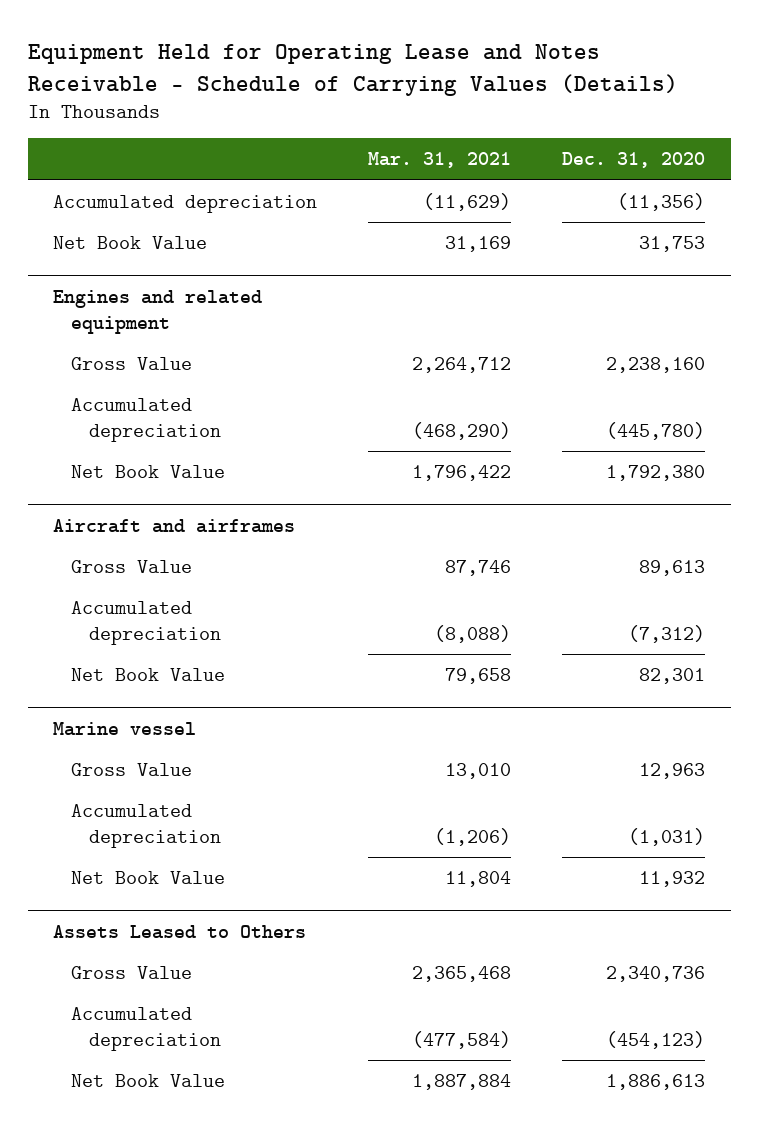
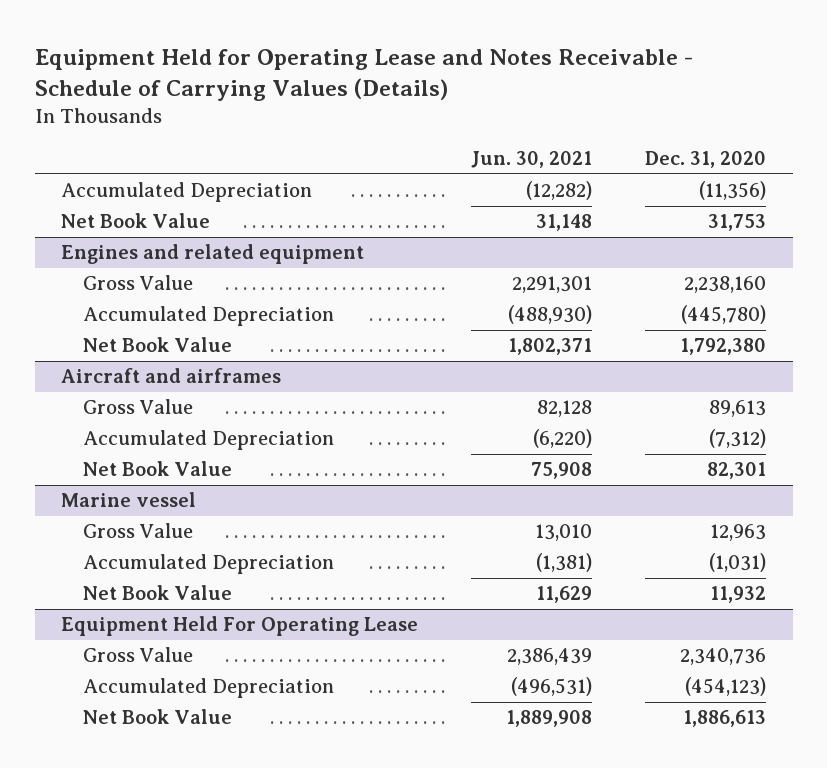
[368,152,512,169] Mar. 31, 2021 -> none
none -> [471,151,593,169] Jun. 30, 2021
[53,194,318,213] Accumulated depreciation -> [61,182,313,203] Accumulated Depreciation
[71,397,221,442] Accumulated depreciation -> [82,306,334,327] Accumulated Depreciation
[71,600,221,645] Accumulated depreciation -> [82,430,334,451] Accumulated Depreciation
[71,803,221,848] Accumulated depreciation -> [82,554,334,575] Accumulated Depreciation
[53,924,307,939] Assets Leased to Others -> none
none -> [61,616,419,637] Equipment Held For Operating Lease
[71,1006,221,1051] Accumulated depreciation -> [82,678,334,699] Accumulated Depreciation

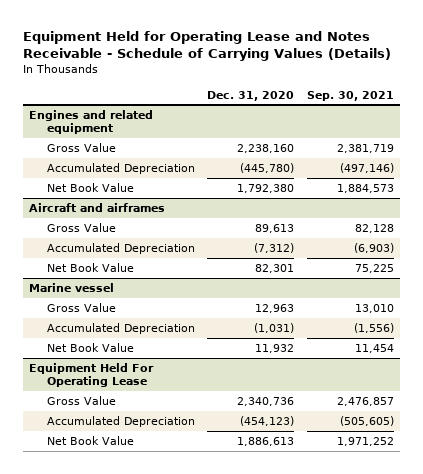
[471,151,593,169] Jun. 30, 2021 -> none
none -> [306,90,394,101] Sep. 30, 2021
[61,182,313,203] Accumulated Depreciation -> none
[61,213,211,229] Net Book Value -> none

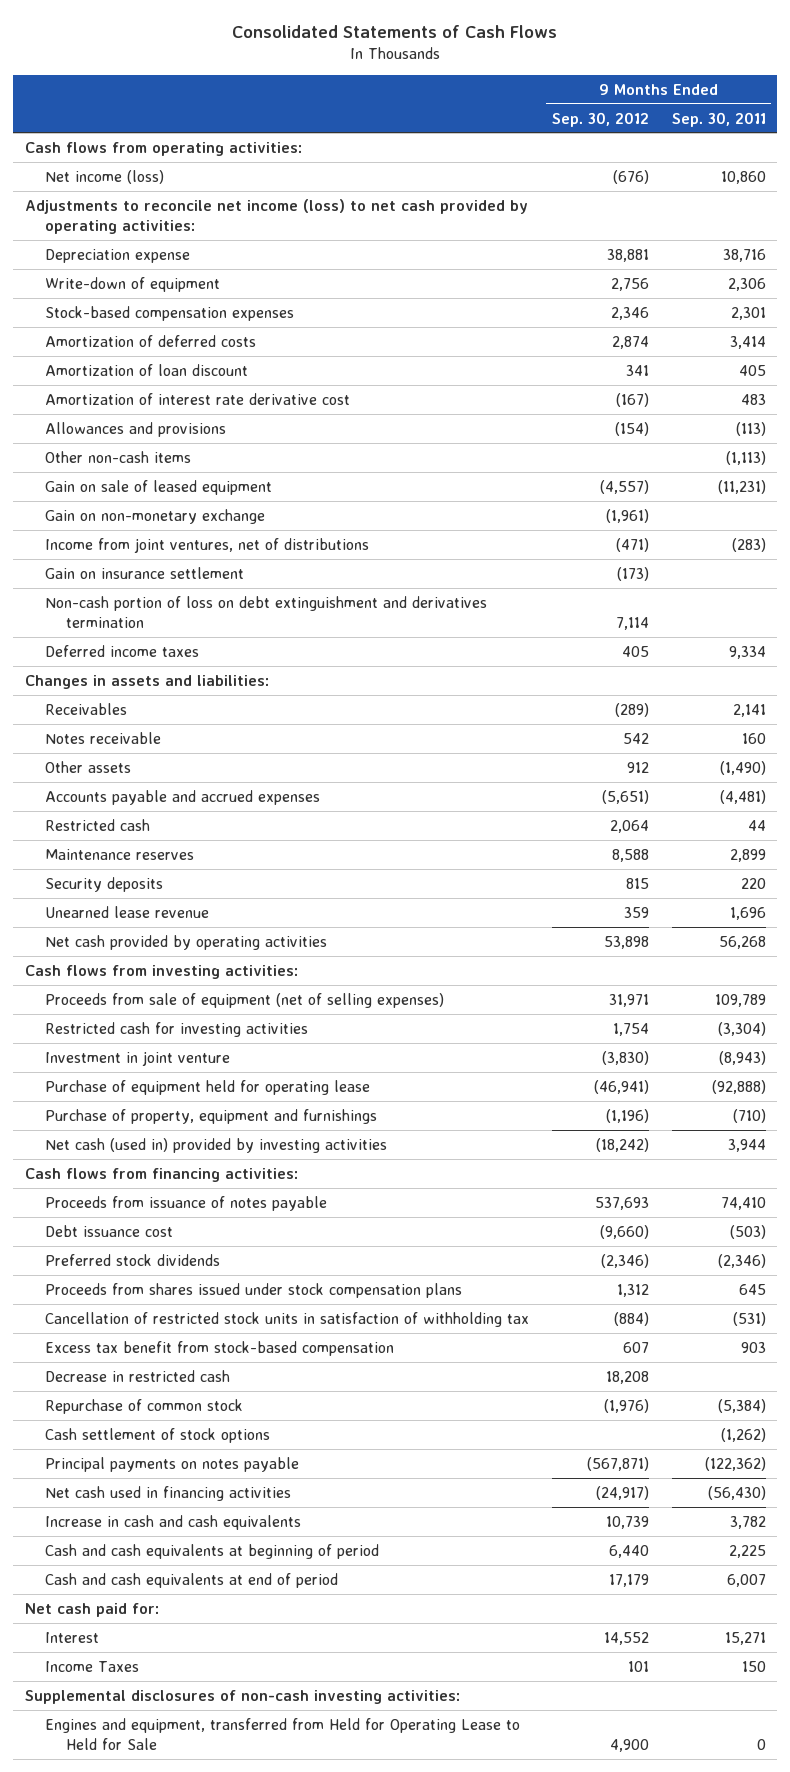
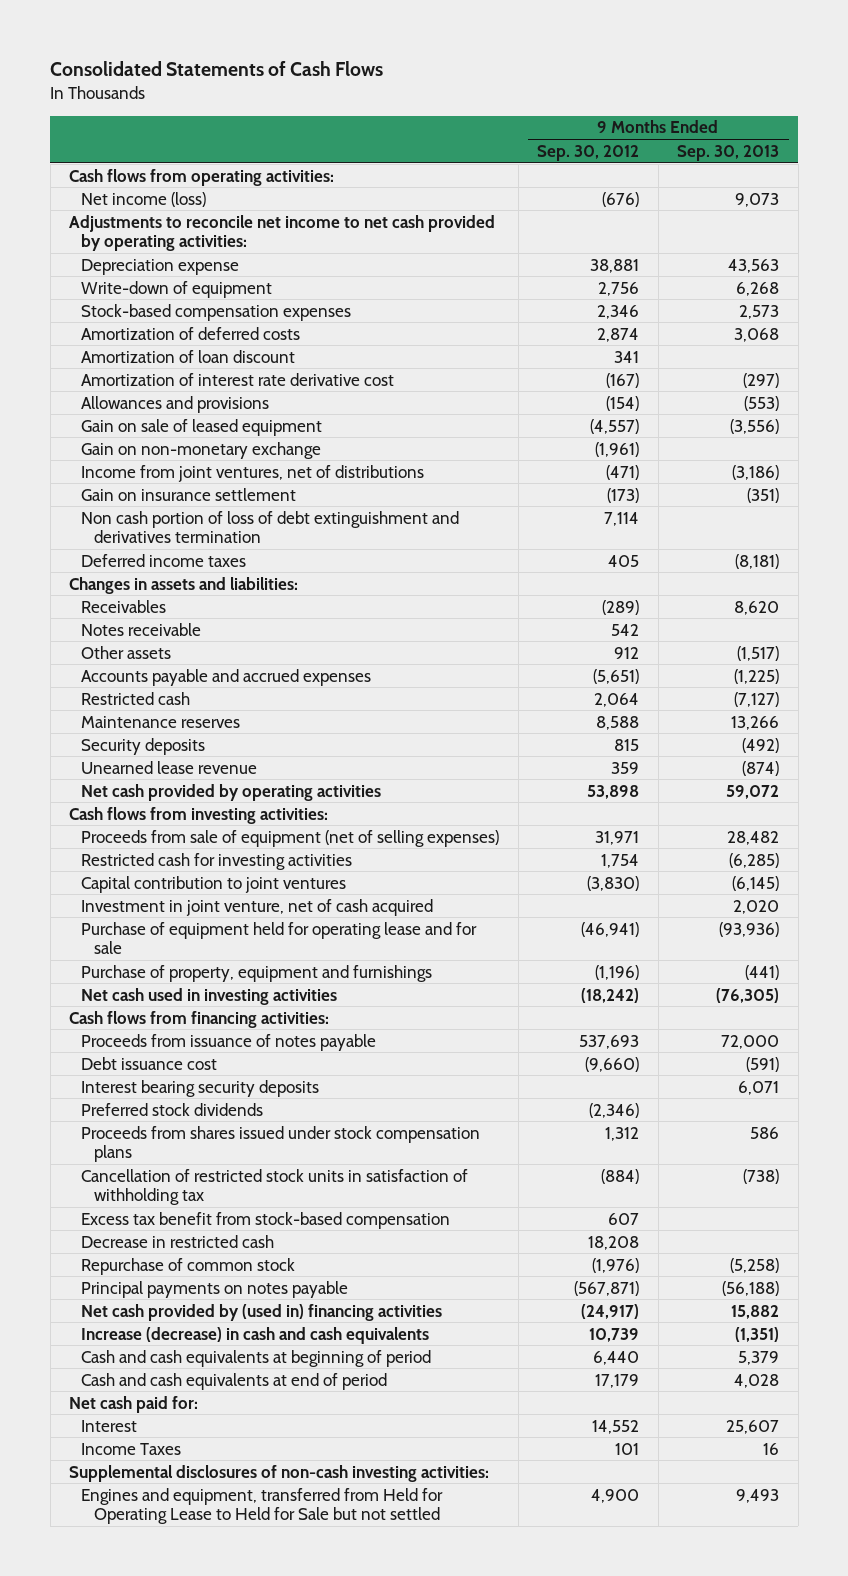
[671,111,766,127] Sep. 30, 2011 -> none
none -> [677,144,780,161] Sep. 30, 2013
[24,198,528,234] Adjustments to reconcile net income (loss) to net cash provided by operating activities: -> [69,214,496,252] Adjustments to reconcile net income to net cash provided by operating activities:
[45,450,192,463] Other non-cash items -> none
[45,595,488,628] Non-cash portion of loss on debt extinguishment and derivatives termination -> [81,510,460,544] Non cash portion of loss of debt extinguishment and derivatives termination
[45,1050,231,1066] Investment in joint venture -> [81,875,347,893] Capital contribution to joint ventures
none -> [81,898,434,916] Investment in joint venture, net of cash acquired
[45,1079,371,1095] Purchase of equipment held for operating lease -> [81,921,478,955] Purchase of equipment held for operating lease and for sale
[45,1137,388,1153] Net cash (used in) provided by investing activities -> [81,987,338,1005] Net cash used in investing activities
none -> [81,1079,320,1097] Interest bearing security deposits
[45,1427,271,1443] Cash settlement of stock options -> none
[45,1485,292,1501] Net cash used in financing activities -> [81,1303,443,1321] Net cash provided by (used in) financing activities
[45,1514,302,1530] Increase in cash and cash equivalents -> [81,1326,430,1344] Increase (decrease) in cash and cash equivalents
[45,1717,521,1750] Engines and equipment, transferred from Held for Operating Lease to Held for Sale -> [81,1487,444,1525] Engines and equipment, transferred from Held for Operating Lease to Held for Sale but not settled

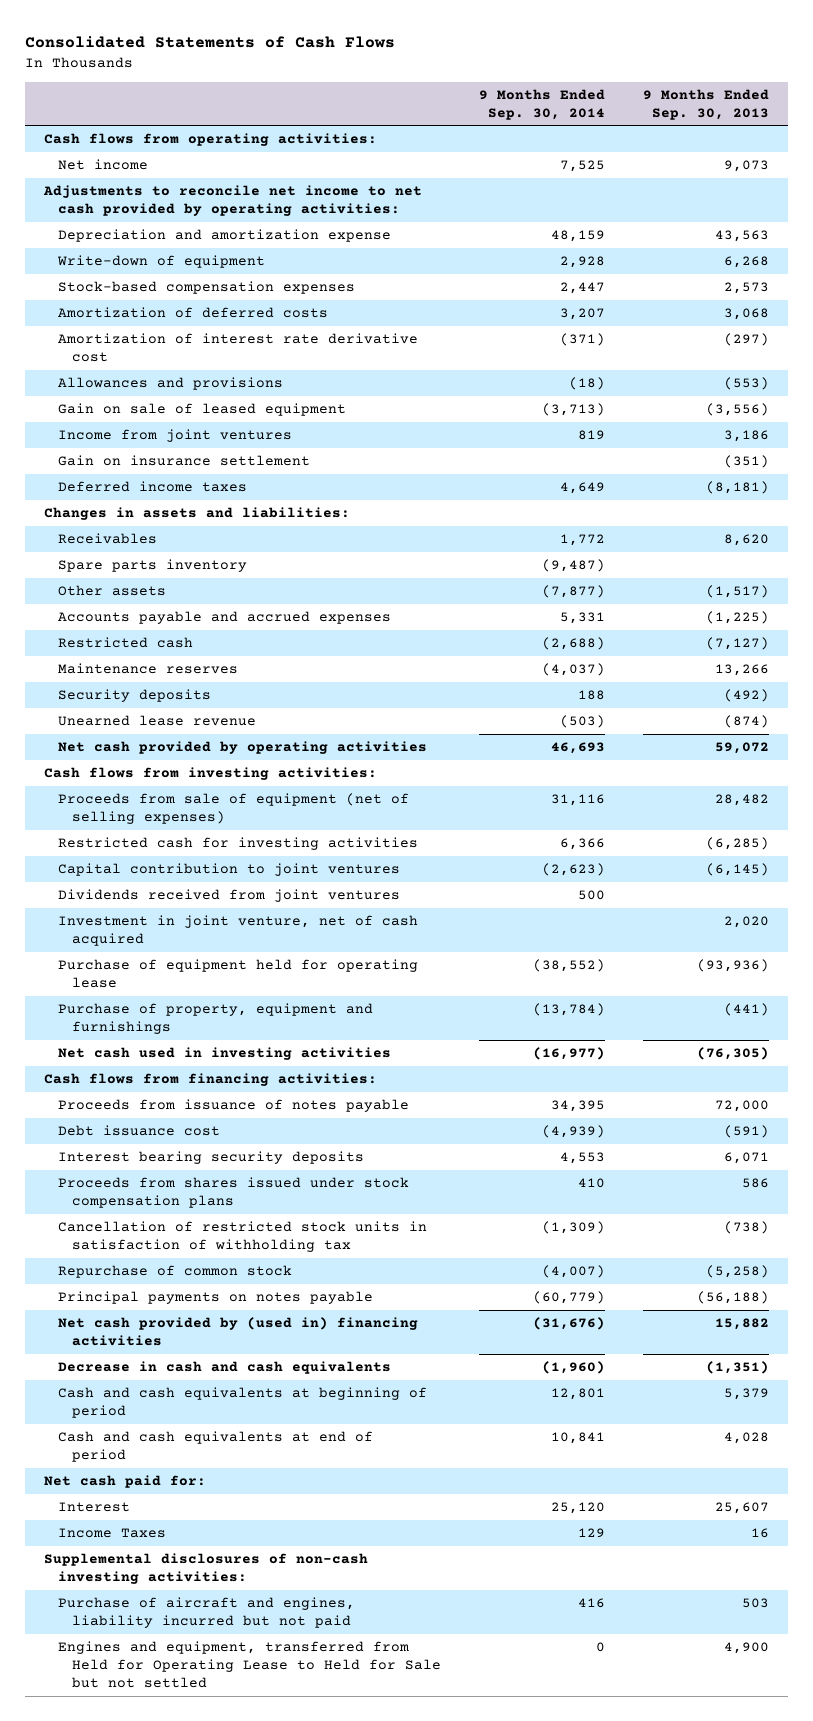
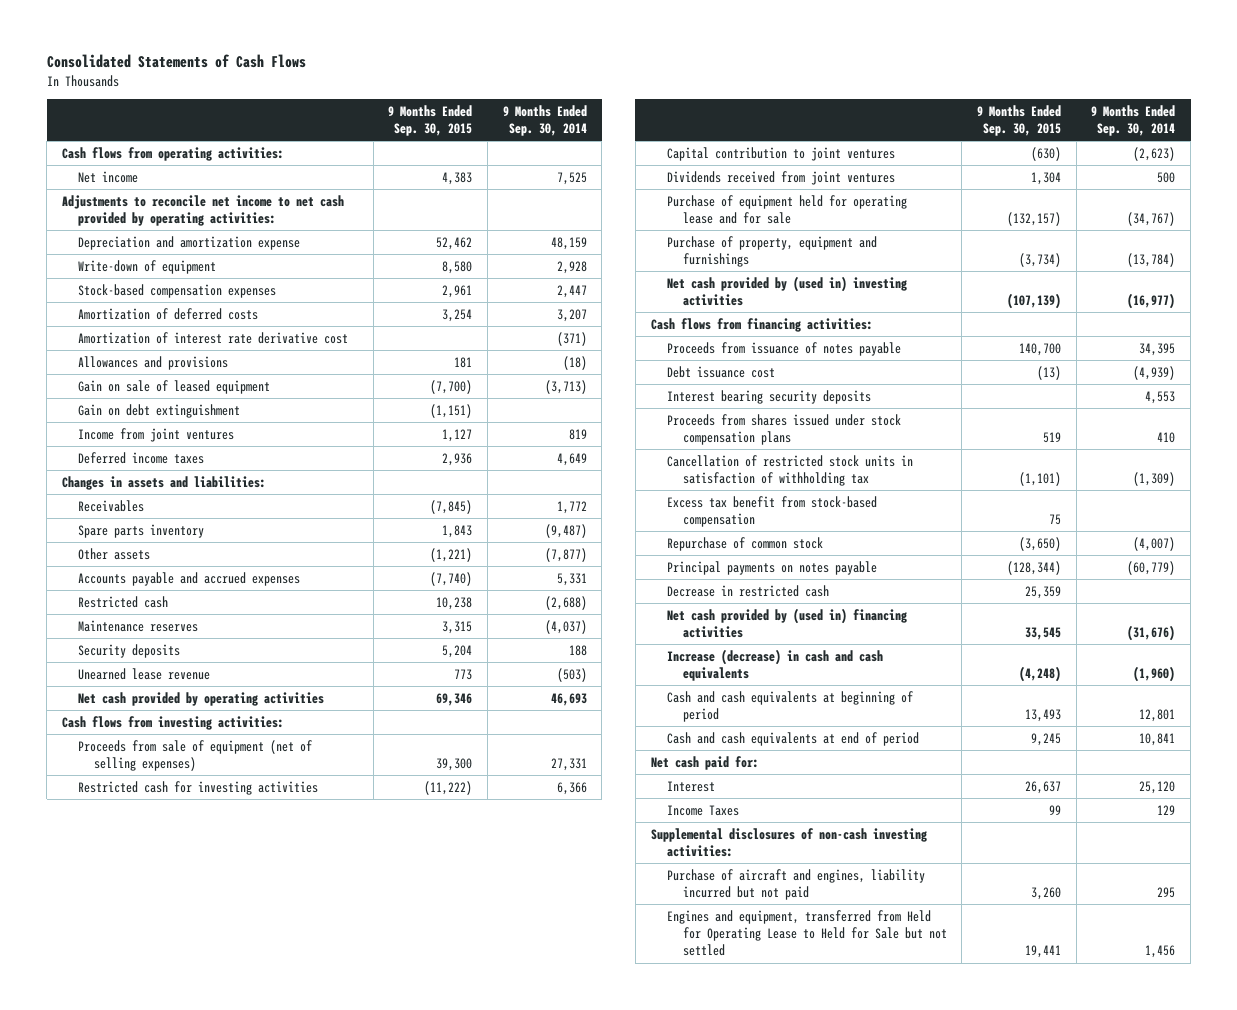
[643,88,770,120] 9 Months Ended Sep. 30, 2013 -> none
none -> [388,104,473,136] 9 Months Ended Sep. 30, 2015
none -> [77,403,240,418] Gain on debt extinguishment
[57,455,310,467] Gain on insurance settlement -> none
[550,794,605,807] 31,116 -> [550,757,587,771] 27,331
[57,915,418,946] Investment in joint venture, net of cash acquired -> none
[57,959,418,988] Purchase of equipment held for operating lease -> [666,194,907,224] Purchase of equipment held for operating lease and for sale
[532,959,605,973] (38,552) -> [1127,211,1176,226] (34,767)
[57,1047,391,1061] Net cash used in investing activities -> [666,275,907,306] Net cash provided by (used in) investing activities
none -> [666,495,877,527] Excess tax benefit from stock-based compensation
none -> [666,584,829,597] Decrease in restricted cash
[57,1361,391,1375] Decrease in cash and cash equivalents -> [666,648,883,681] Increase (decrease) in cash and cash equivalents
[577,1598,605,1609] 416 -> [1157,886,1176,898] 295
[595,1642,605,1653] 0 -> [1145,945,1176,959] 1,456

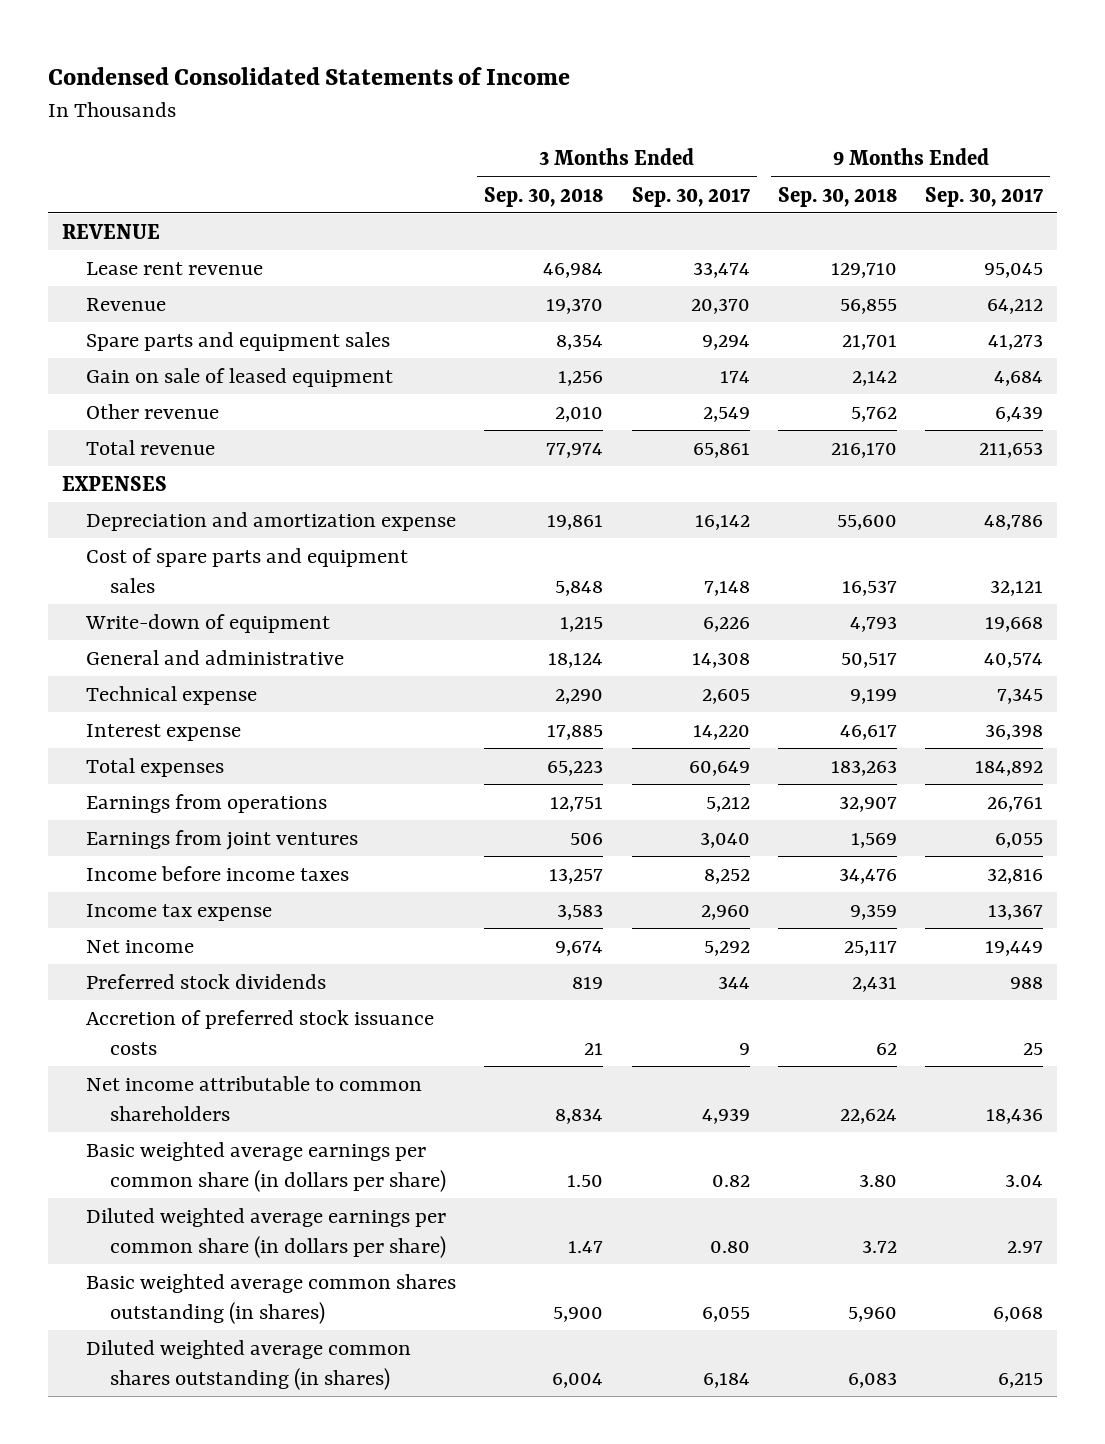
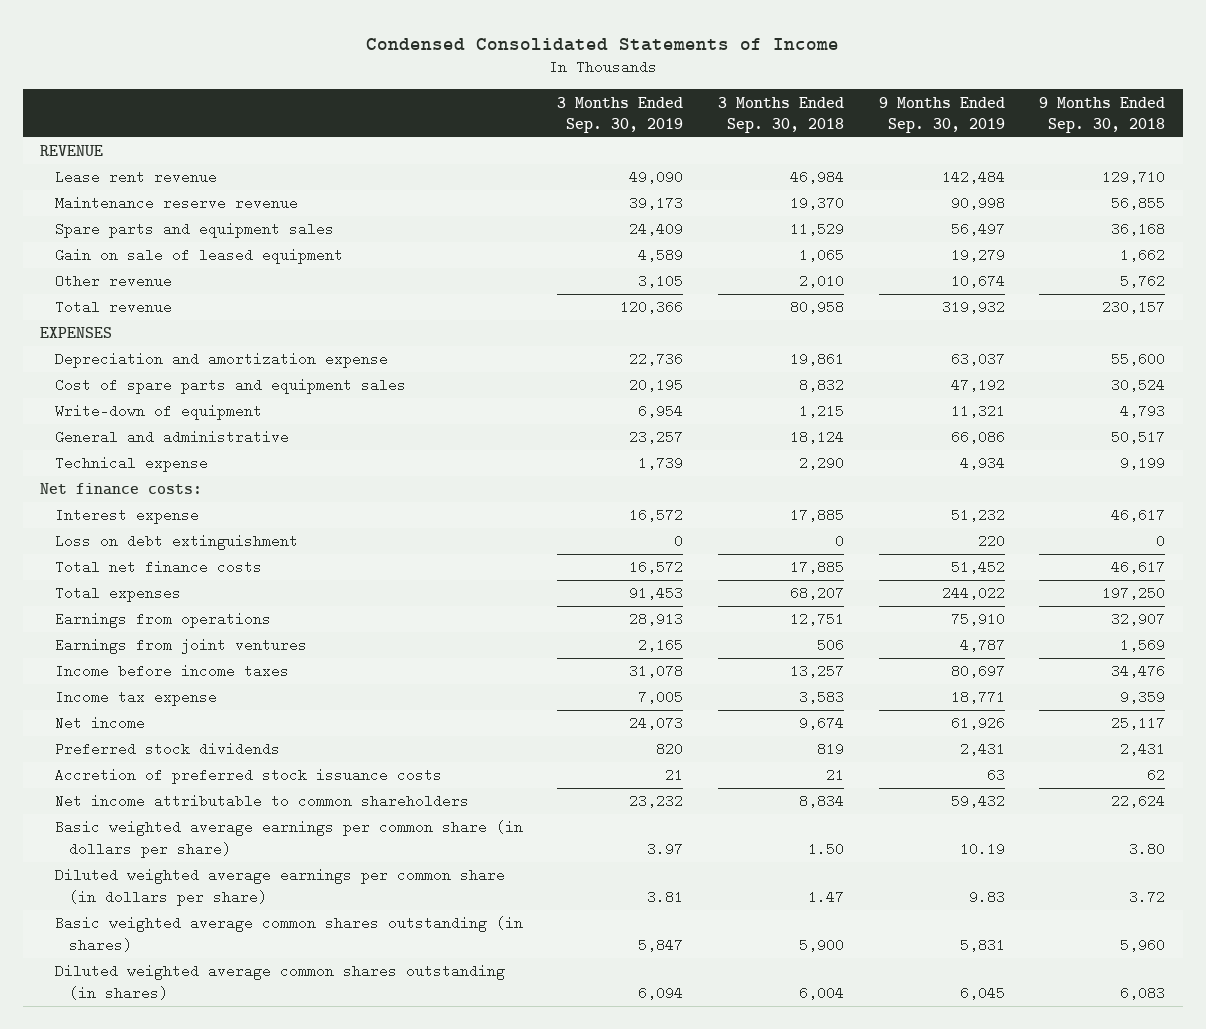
[631,186,750,207] Sep. 30, 2017 -> none
[925,186,1044,207] Sep. 30, 2017 -> none
none -> [557,96,684,134] 3 Months Ended Sep. 30, 2019
none -> [878,96,1005,134] 9 Months Ended Sep. 30, 2019
[86,297,167,311] Revenue -> [54,196,298,211] Maintenance reserve revenue
[556,333,604,350] 8,354 -> [789,222,844,237] 11,529
[841,334,897,350] 21,701 -> [1111,222,1166,237] 36,168
[558,370,604,386] 1,256 -> [798,248,844,263] 1,065
[851,370,897,386] 2,142 -> [1120,248,1166,263] 1,662
[546,442,604,458] 77,974 -> [789,300,844,315] 80,958
[830,442,897,458] 216,170 -> [1102,300,1166,315] 230,157
[555,580,604,596] 5,848 -> [798,378,844,393] 8,832
[841,579,897,596] 16,537 -> [1111,378,1166,393] 30,524
none -> [40,483,203,496] Net finance costs:
none -> [54,534,298,551] Loss on debt extinguishment
none -> [54,560,262,575] Total net finance costs
[547,759,604,776] 65,223 -> [789,586,844,601] 68,207
[830,759,897,776] 183,263 -> [1102,586,1166,601] 197,250

